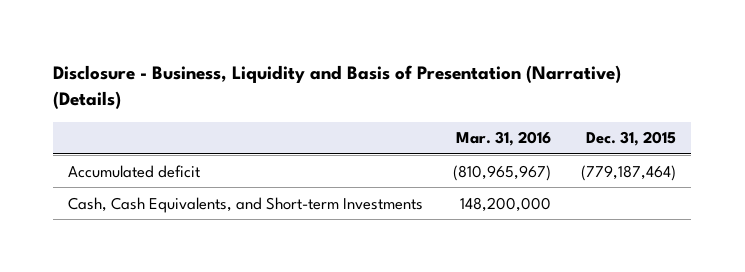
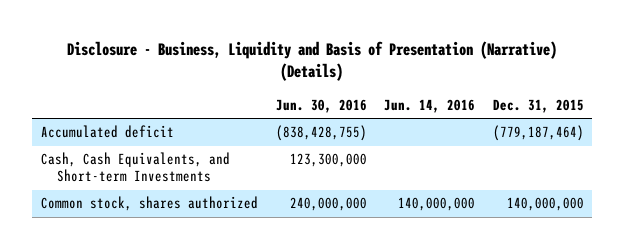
[456,131,552,147] Mar. 31, 2016 -> none
none -> [275,99,367,114] Jun. 30, 2016
none -> [384,99,476,114] Jun. 14, 2016
none -> [41,196,259,212] Common stock, shares authorized

